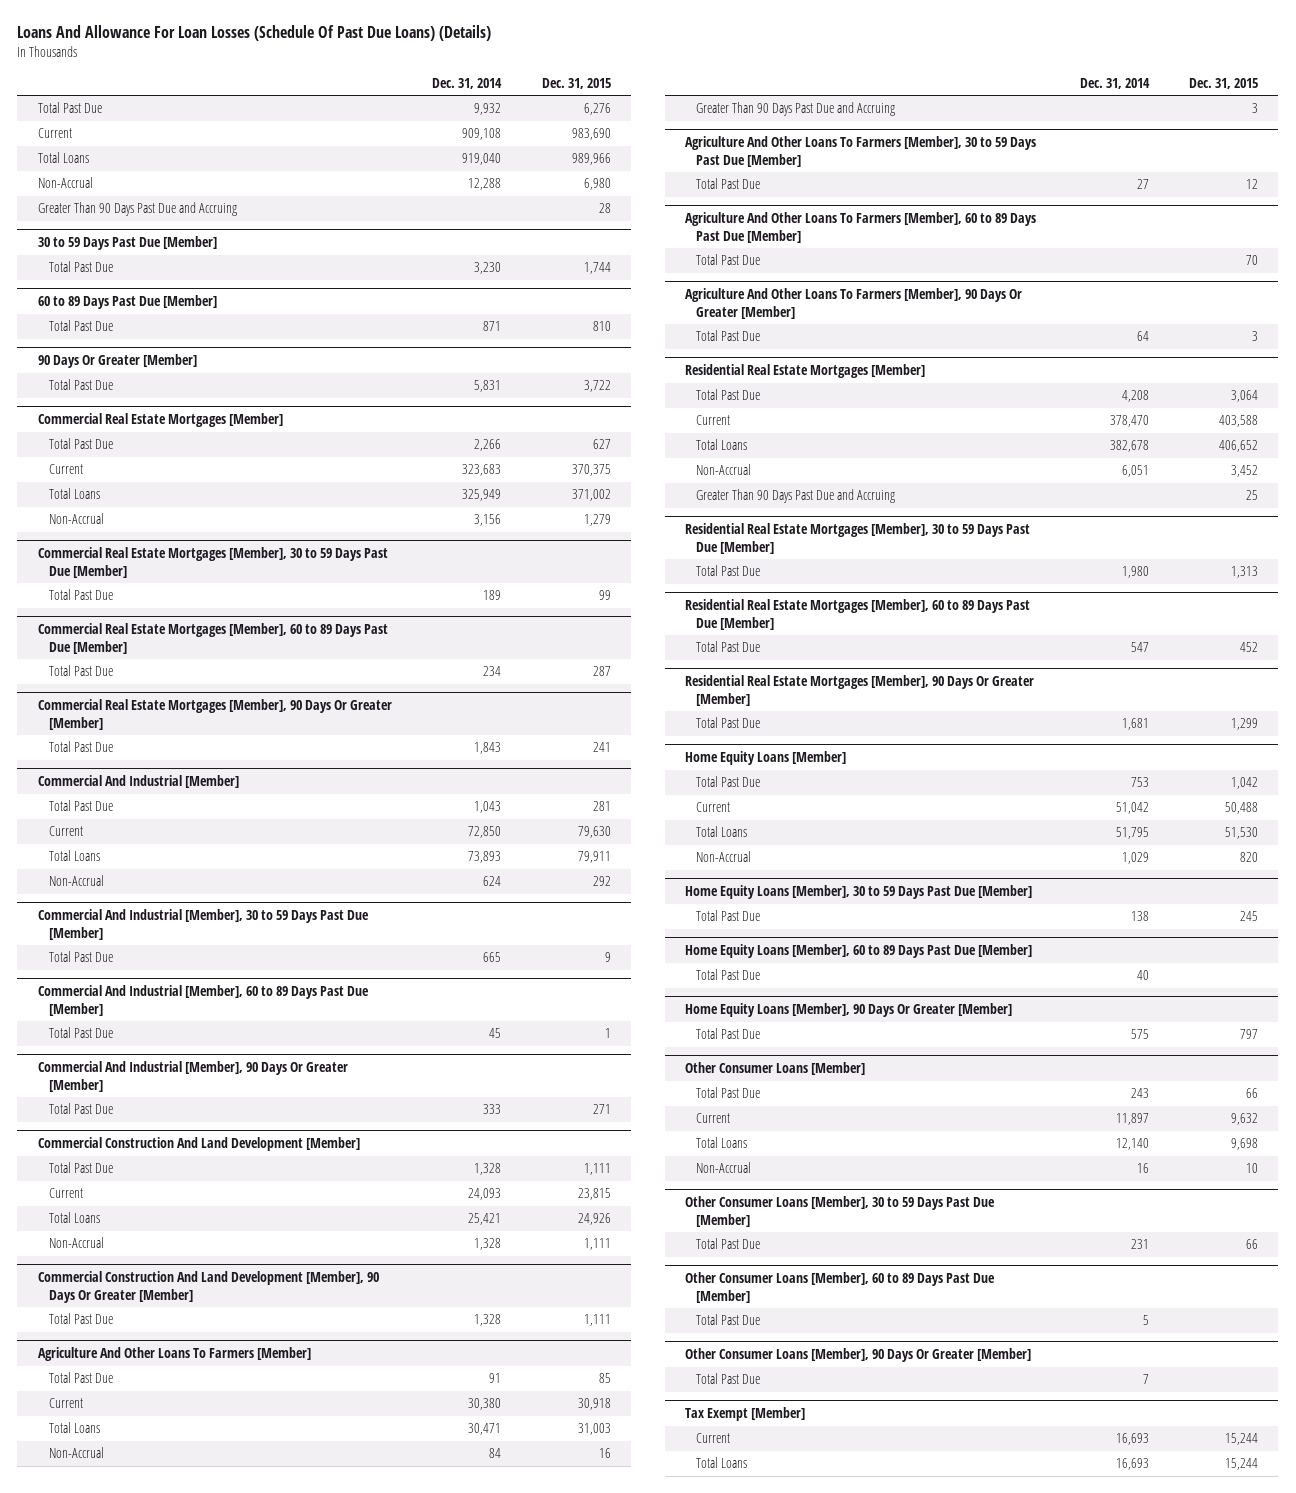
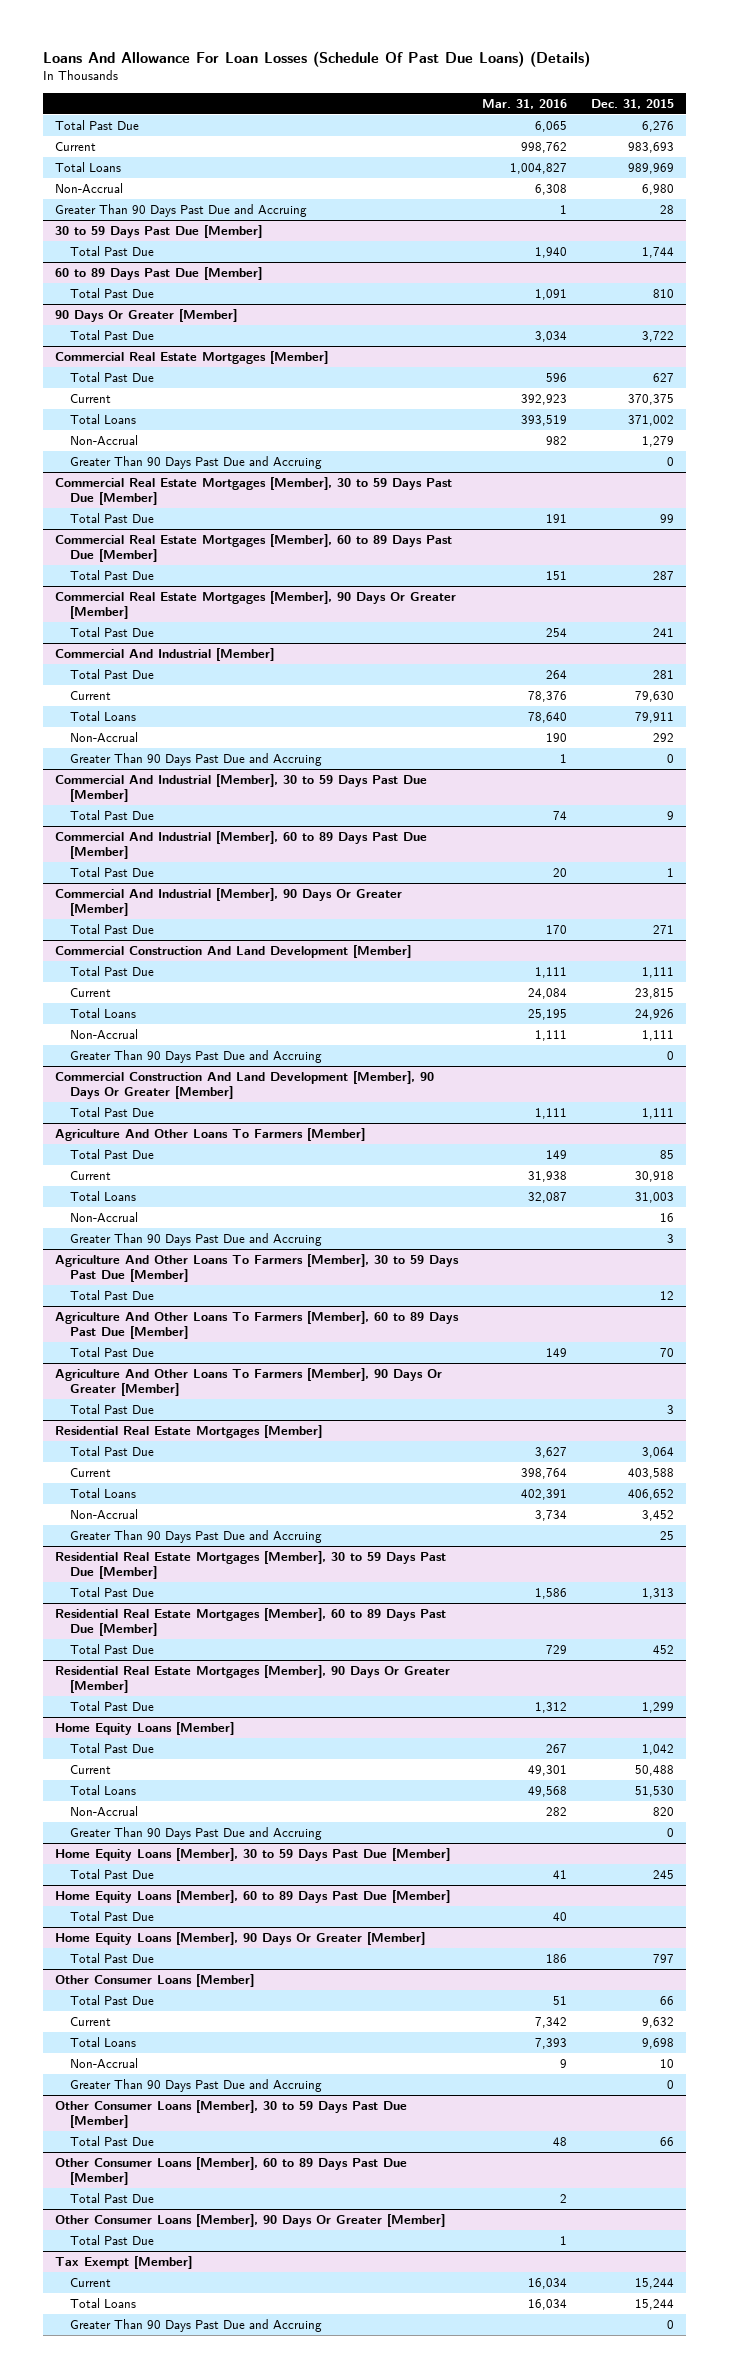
[432,77,503,89] Dec. 31, 2014 -> none
none -> [481,98,567,109] Mar. 31, 2016
[571,128,611,141] 983,690 -> [628,142,675,154] 983,693
[571,153,611,166] 989,966 -> [628,163,675,175] 989,969
none -> [70,456,323,470] Greater Than 90 Days Past Due and Accruing
none -> [70,753,323,767] Greater Than 90 Days Past Due and Accruing
none -> [70,1050,323,1064] Greater Than 90 Days Past Due and Accruing
none -> [70,1827,323,1841] Greater Than 90 Days Past Due and Accruing
none -> [70,2079,323,2093] Greater Than 90 Days Past Due and Accruing
none -> [70,2319,323,2333] Greater Than 90 Days Past Due and Accruing

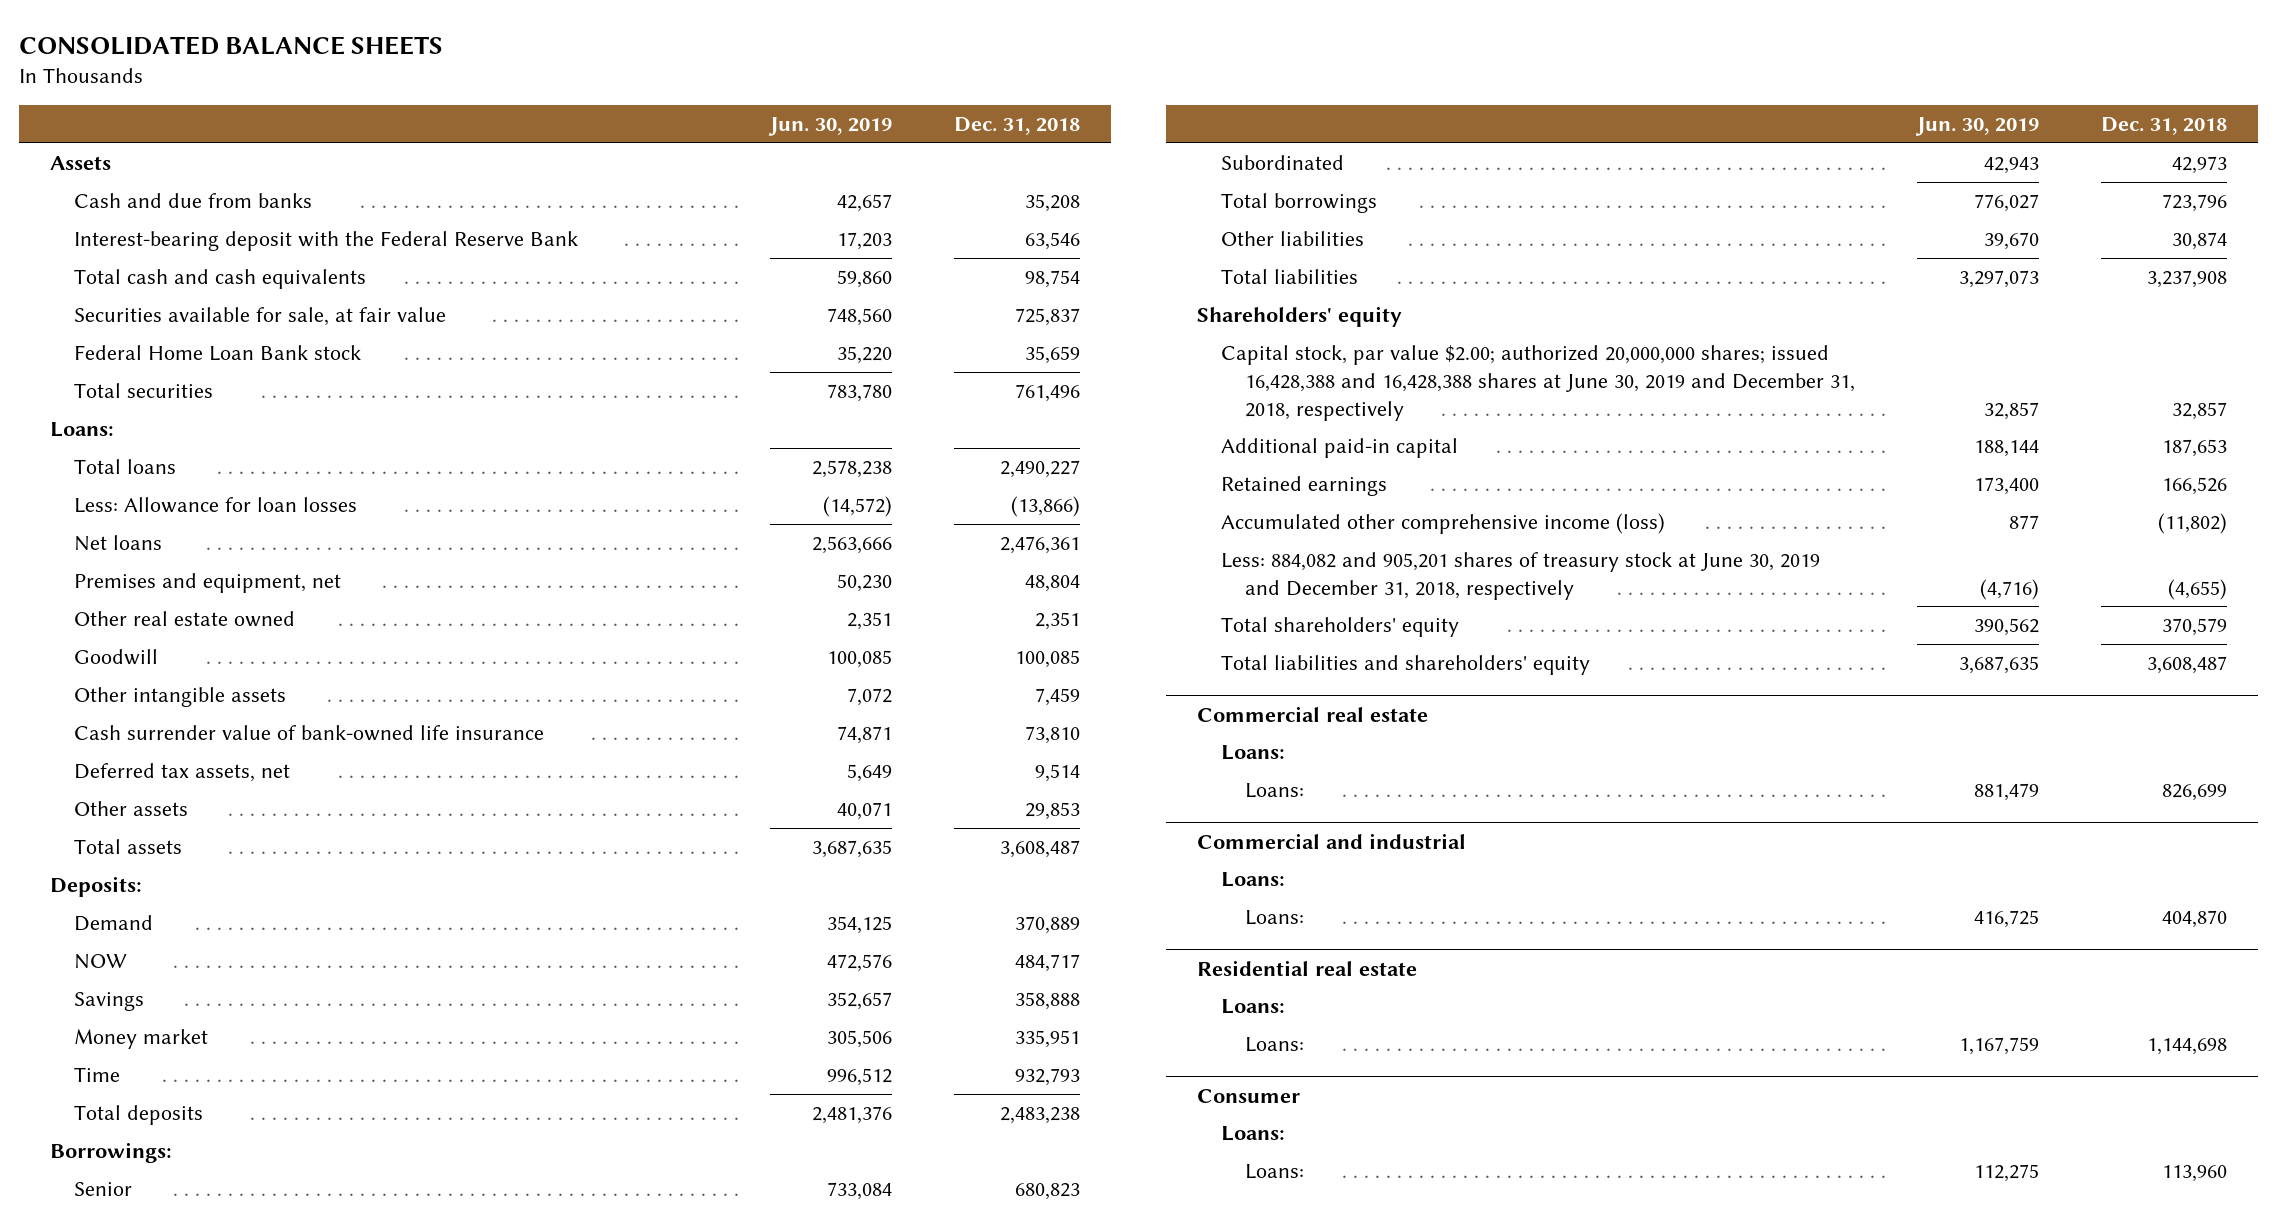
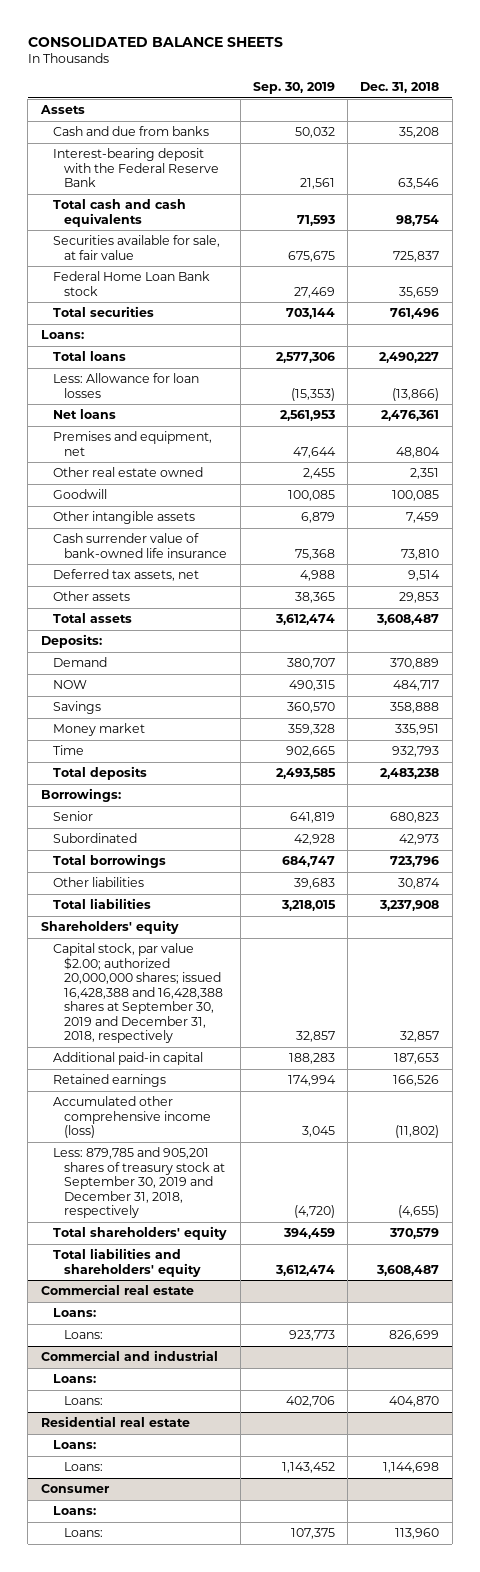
[767,117,892,137] Jun. 30, 2019 -> none
none -> [252,81,335,94] Sep. 30, 2019
[1220,344,1855,421] Capital stock, par value $2.00; authorized 20,000,000 shares; issued 16,428,388 and 16,428,388 shares at June 30, 2019 and December 31, 2018, respectively -> [52,943,224,1044] Capital stock, par value $2.00; authorized 20,000,000 shares; issued 16,428,388 and 16,428,388 shares at September 30, 2019 and December 31, 2018, respectively
[1220,551,1820,600] Less: 884,082 and 905,201 shares of treasury stock at June 30, 2019 and December 31, 2018, respectively -> [52,1147,226,1219] Less: 879,785 and 905,201 shares of treasury stock at September 30, 2019 and December 31, 2018, respectively

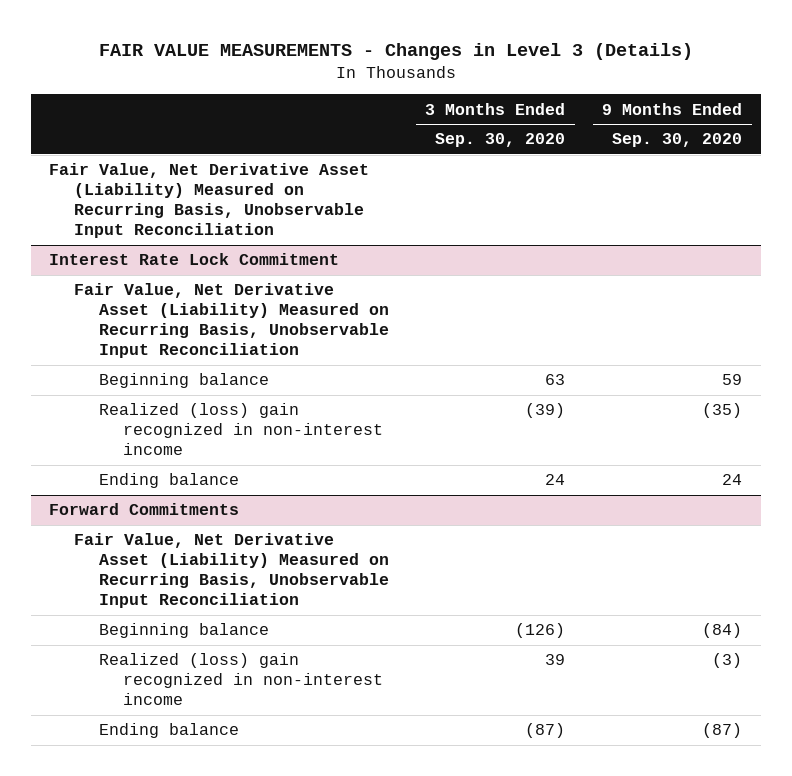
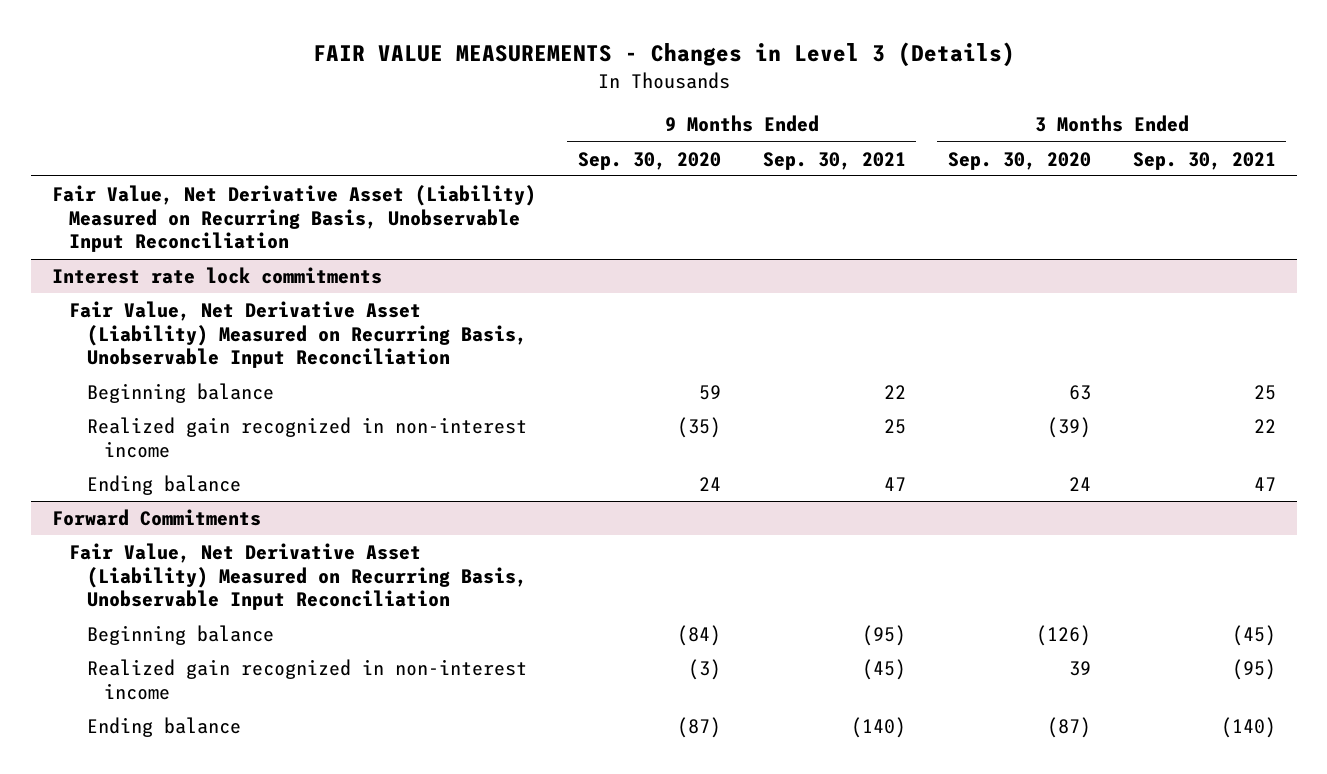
none -> [762,151,906,170] Sep. 30, 2021
none -> [1132,151,1276,170] Sep. 30, 2021
[49,253,340,266] Interest Rate Lock Commitment -> [51,266,382,284] Interest rate lock commitments
[98,403,384,456] Realized (loss) gain recognized in non-interest income -> [86,416,527,458] Realized gain recognized in non-interest income
[98,653,384,706] Realized (loss) gain recognized in non-interest income -> [86,658,527,700] Realized gain recognized in non-interest income

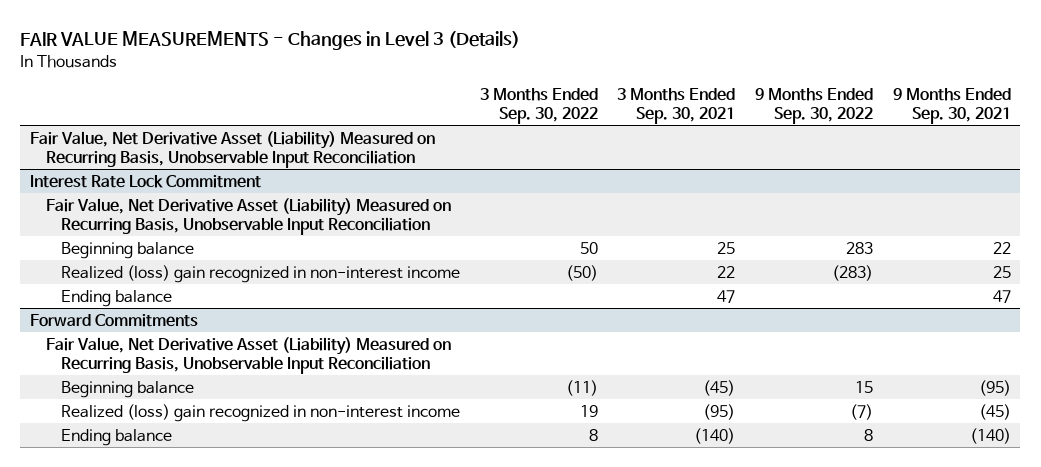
[577,151,721,170] Sep. 30, 2020 -> none
[947,151,1091,170] Sep. 30, 2020 -> none
none -> [479,87,598,125] 3 Months Ended Sep. 30, 2022
none -> [754,87,873,125] 9 Months Ended Sep. 30, 2022
[51,266,382,284] Interest rate lock commitments -> [30,174,262,188] Interest Rate Lock Commitment
[86,416,527,458] Realized gain recognized in non-interest income -> [61,264,461,283] Realized (loss) gain recognized in non-interest income
[86,658,527,700] Realized gain recognized in non-interest income -> [61,403,461,422] Realized (loss) gain recognized in non-interest income

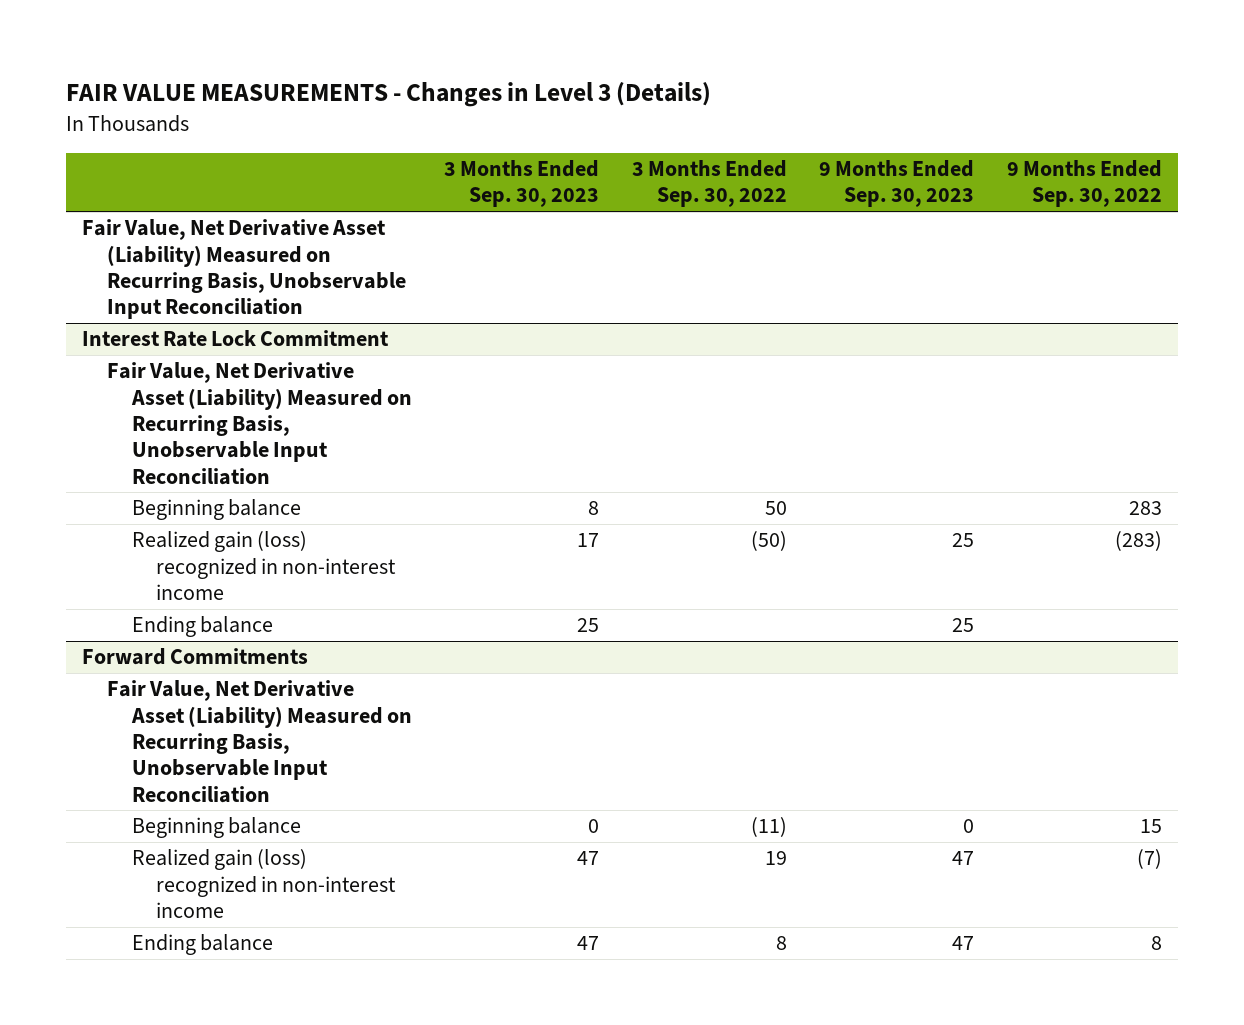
[617,87,736,125] 3 Months Ended Sep. 30, 2021 -> none
[892,87,1011,125] 9 Months Ended Sep. 30, 2021 -> none
none -> [444,160,600,208] 3 Months Ended Sep. 30, 2023
none -> [819,160,975,208] 9 Months Ended Sep. 30, 2023
[61,264,461,283] Realized (loss) gain recognized in non-interest income -> [131,531,397,600] Realized gain (loss) recognized in non-interest income
[61,403,461,422] Realized (loss) gain recognized in non-interest income -> [131,849,397,918] Realized gain (loss) recognized in non-interest income

